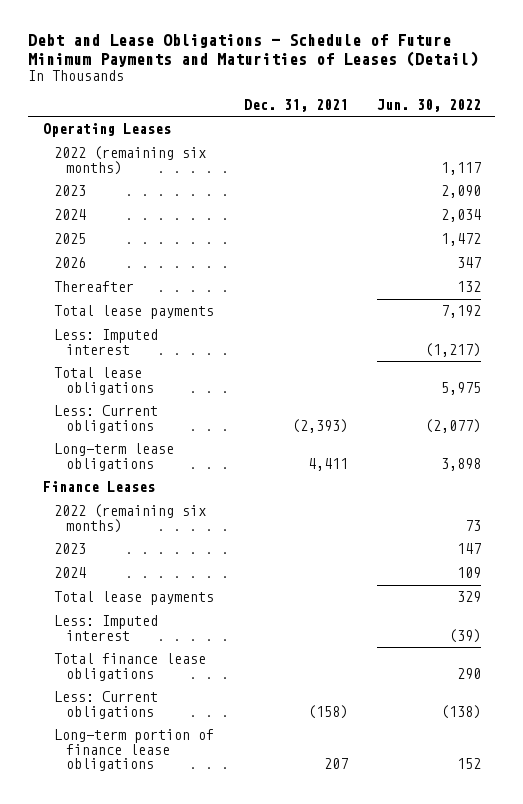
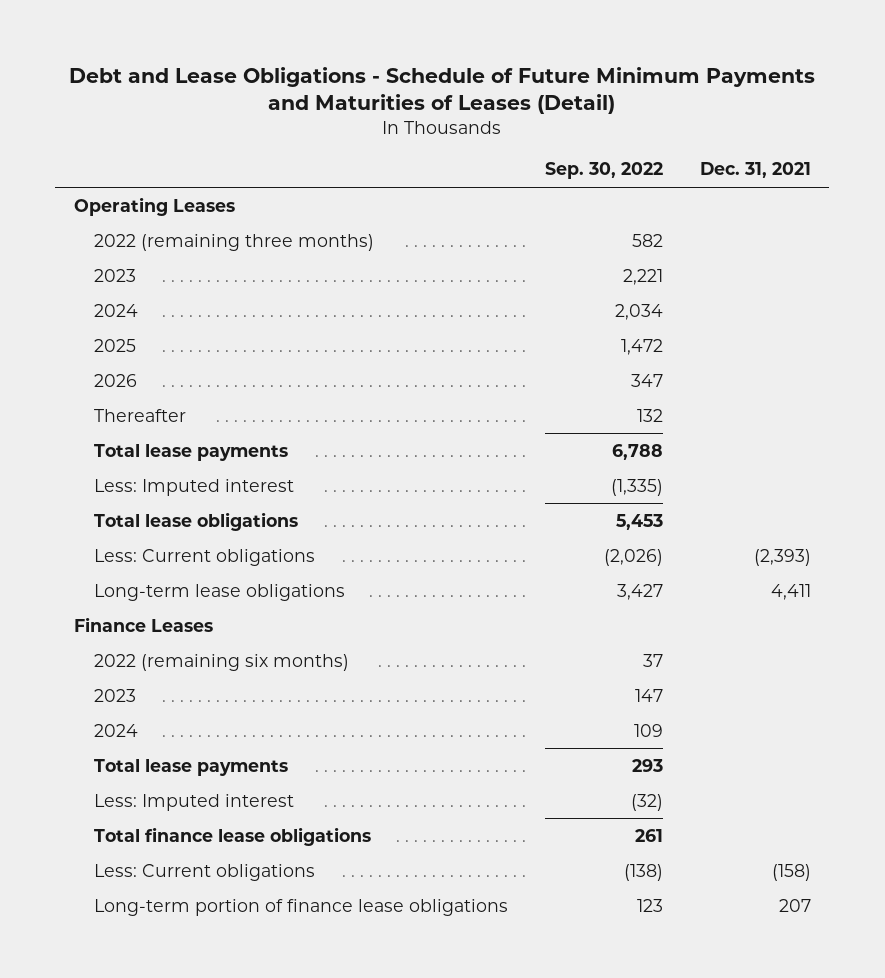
[376,98,481,112] Jun. 30, 2022 -> none
none -> [544,162,663,180] Sep. 30, 2022
[54,146,207,175] 2022 (remaining six months) -> [93,233,374,251] 2022 (remaining three months)

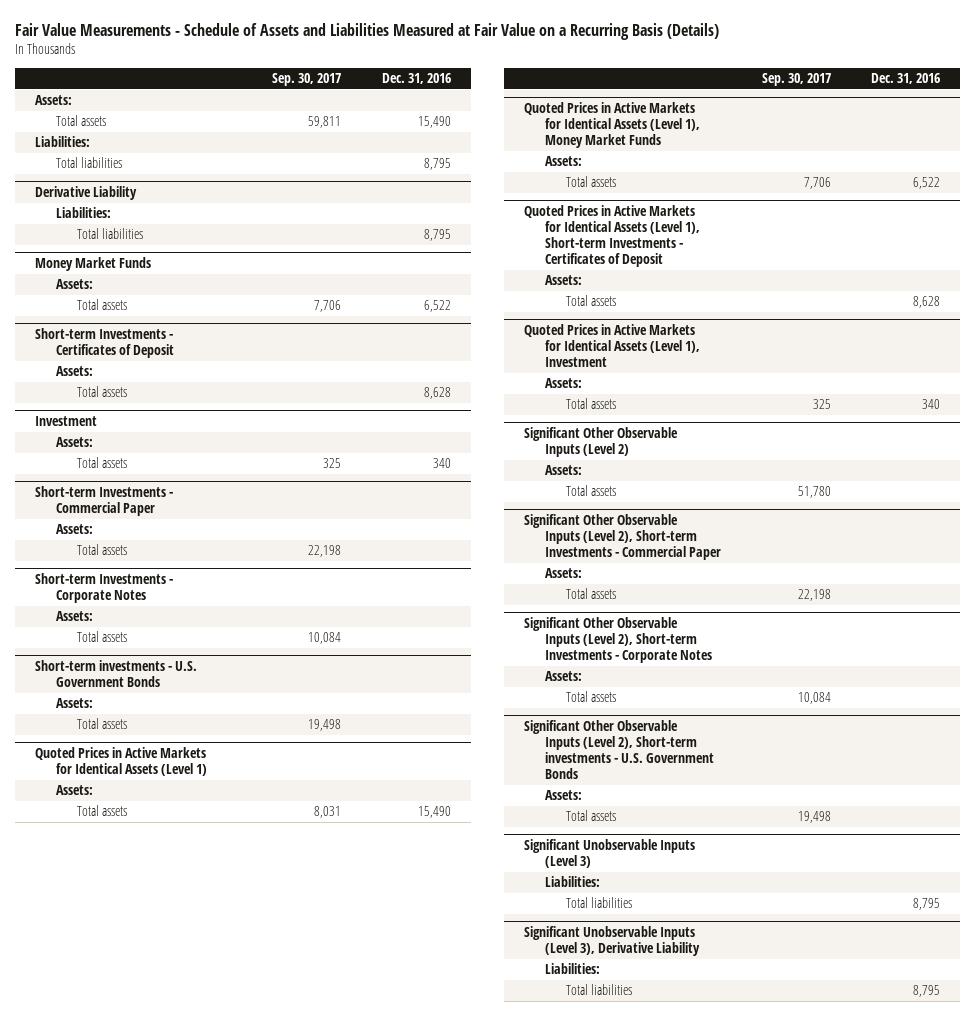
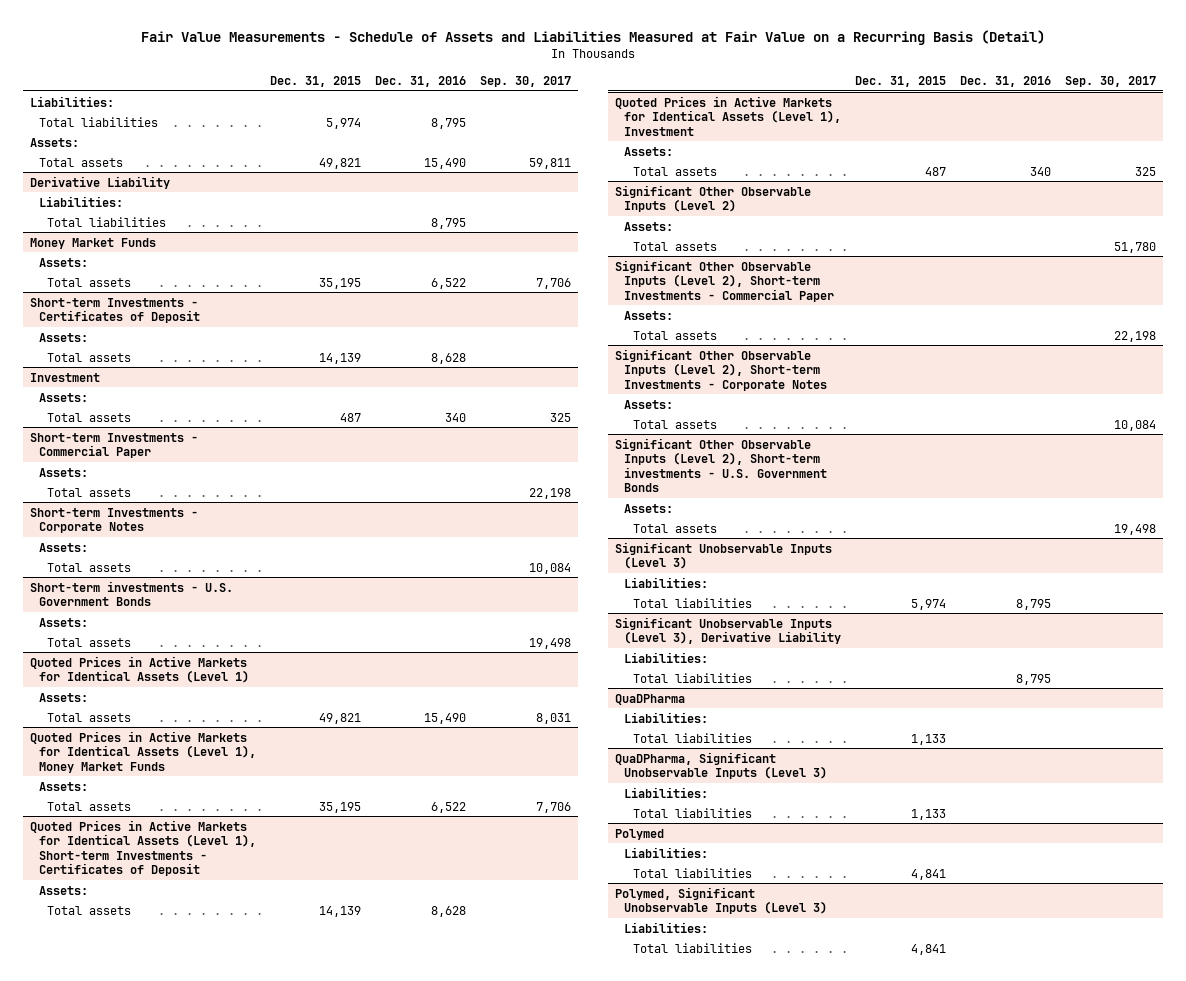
[15,23,720,41] Fair Value Measurements - Schedule of Assets and Liabilities Measured at Fair Value on a Recurring Basis (Details) -> [141,29,1046,45] Fair Value Measurements - Schedule of Assets and Liabilities Measured at Fair Value on a Recurring Basis (Detail)
none -> [269,75,361,87] Dec. 31, 2015
[35,95,73,106] Assets: -> [30,137,80,147] Assets:
[56,115,107,127] Total assets -> [38,157,123,167] Total assets
none -> [615,693,686,705] QuaDPharma
none -> [623,711,708,723] Liabilities:
none -> [632,732,752,743] Total liabilities
none -> [615,751,827,780] QuaDPharma, Significant Unobservable Inputs (Level 3)
none -> [623,786,708,798] Liabilities:
none -> [632,807,752,818] Total liabilities
none -> [615,828,665,840] Polymed
none -> [623,846,708,858] Liabilities:
none -> [632,867,752,878] Total liabilities
none -> [615,886,827,915] Polymed, Significant Unobservable Inputs (Level 3)
none -> [623,921,708,933] Liabilities:
none -> [632,942,752,953] Total liabilities

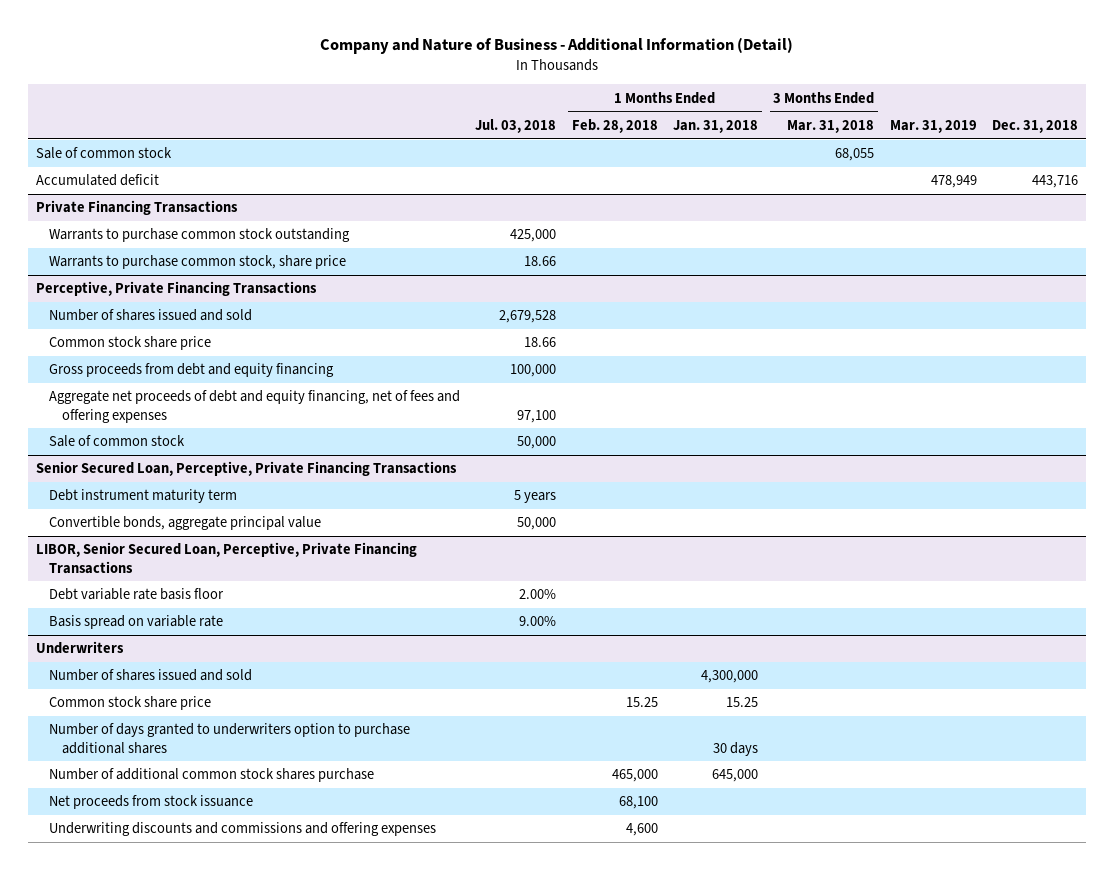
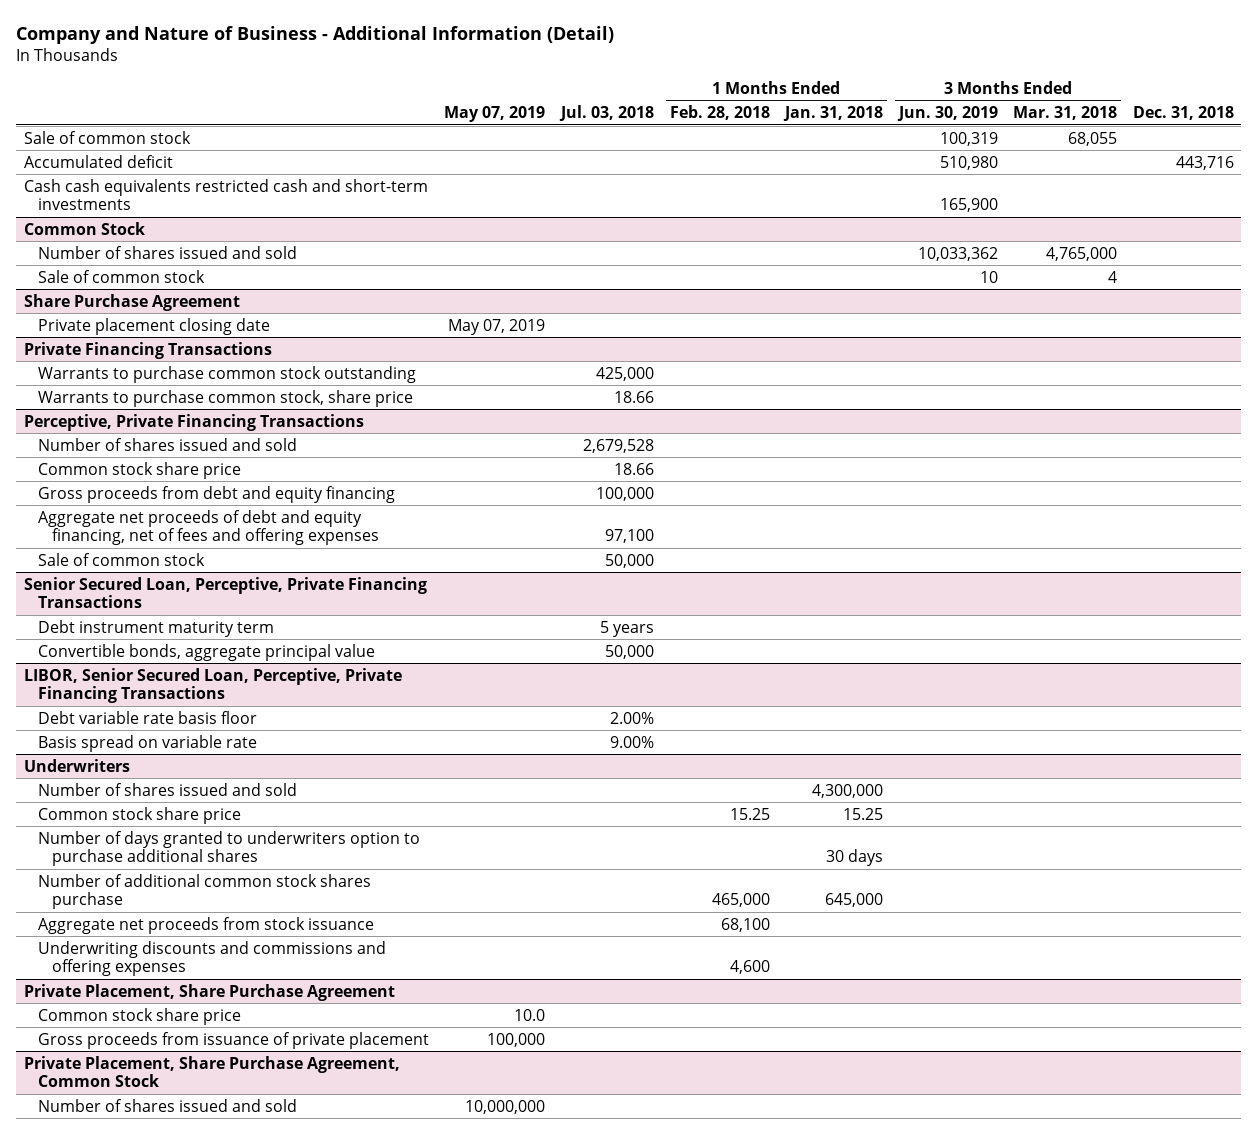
[889,119,977,133] Mar. 31, 2019 -> none
none -> [444,106,546,123] May 07, 2019
none -> [896,106,998,122] Jun. 30, 2019
none -> [24,178,429,211] Cash cash equivalents restricted cash and short-term investments
none -> [24,221,146,235] Common Stock
none -> [37,245,297,259] Number of shares issued and sold
none -> [37,269,205,283] Sale of common stock
none -> [24,293,241,311] Share Purchase Agreement
none -> [37,317,270,335] Private placement closing date
[48,795,253,810] Net proceeds from stock issuance -> [37,916,374,934] Aggregate net proceeds from stock issuance
none -> [24,983,396,1001] Private Placement, Share Purchase Agreement
none -> [37,1007,241,1025] Common stock share price
none -> [37,1031,429,1049] Gross proceeds from issuance of private placement
none -> [24,1055,401,1088] Private Placement, Share Purchase Agreement, Common Stock
none -> [37,1098,297,1112] Number of shares issued and sold

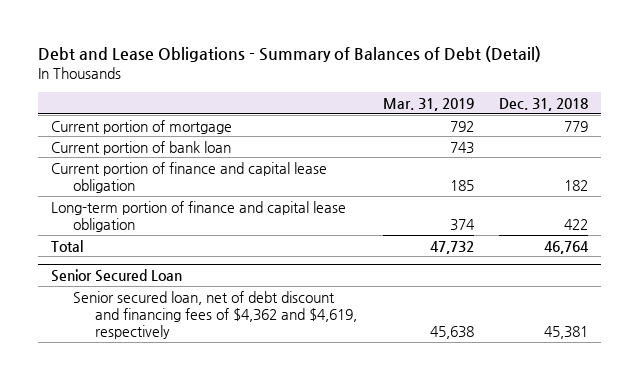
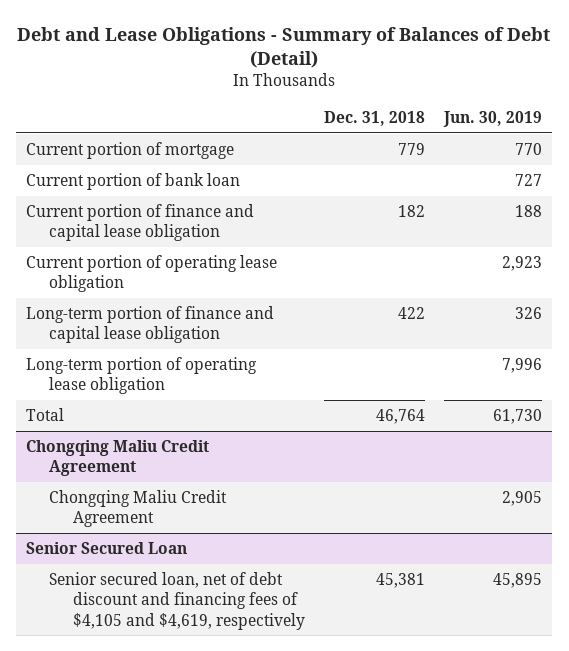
[382,97,474,111] Mar. 31, 2019 -> none
none -> [443,111,543,128] Jun. 30, 2019
none -> [26,255,278,293] Current portion of operating lease obligation
none -> [26,357,258,395] Long-term portion of operating lease obligation
none -> [26,440,210,477] Chongqing Maliu Credit Agreement
none -> [49,490,228,528] Chongqing Maliu Credit Agreement
[72,290,358,340] Senior secured loan, net of debt discount and financing fees of $4,362 and $4,619, respectively -> [49,572,305,630] Senior secured loan, net of debt discount and financing fees of $4,105 and $4,619, respectively

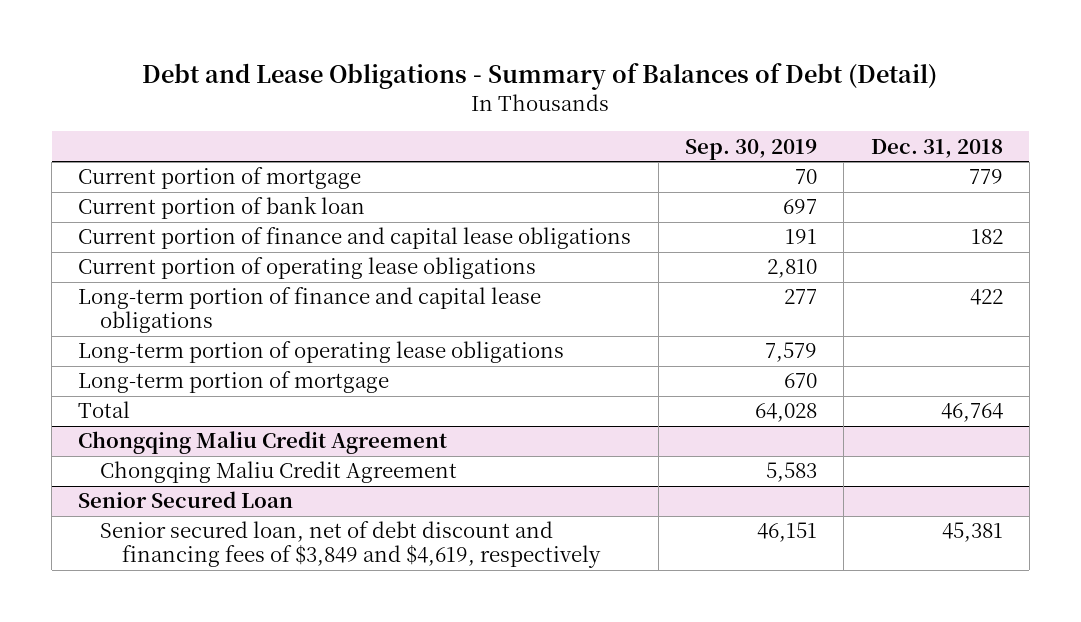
[443,111,543,128] Jun. 30, 2019 -> none
none -> [684,138,817,160] Sep. 30, 2019
[26,204,255,242] Current portion of finance and capital lease obligation -> [78,227,632,250] Current portion of finance and capital lease obligations
[26,255,278,293] Current portion of operating lease obligation -> [78,257,537,280] Current portion of operating lease obligations
[26,306,275,344] Long-term portion of finance and capital lease obligation -> [78,287,542,334] Long-term portion of finance and capital lease obligations
[26,357,258,395] Long-term portion of operating lease obligation -> [78,341,565,364] Long-term portion of operating lease obligations
none -> [78,371,390,394] Long-term portion of mortgage
[49,572,305,630] Senior secured loan, net of debt discount and financing fees of $4,105 and $4,619, respectively -> [100,521,601,569] Senior secured loan, net of debt discount and financing fees of $3,849 and $4,619, respectively

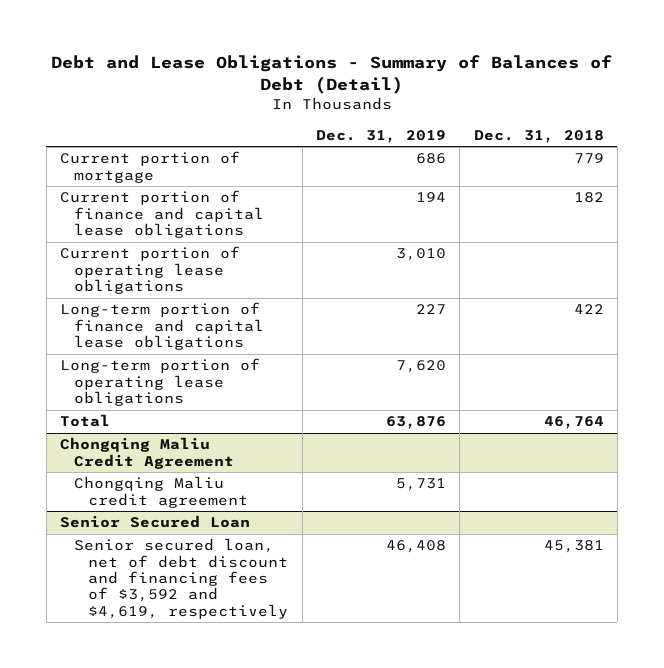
[684,138,817,160] Sep. 30, 2019 -> none
none -> [315,129,446,143] Dec. 31, 2019
[78,196,366,220] Current portion of bank loan -> none
[78,371,390,394] Long-term portion of mortgage -> none
[100,461,458,484] Chongqing Maliu Credit Agreement -> [74,476,249,508] Chongqing Maliu credit agreement
[100,521,601,569] Senior secured loan, net of debt discount and financing fees of $3,849 and $4,619, respectively -> [74,538,289,619] Senior secured loan, net of debt discount and financing fees of $3,592 and $4,619, respectively

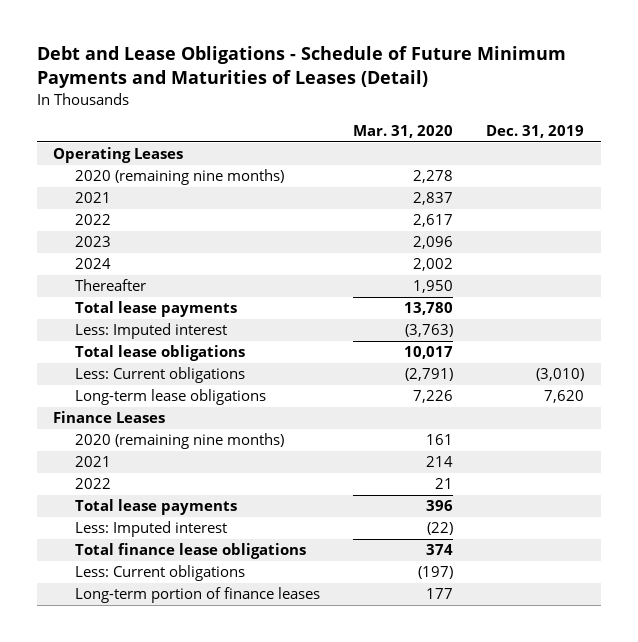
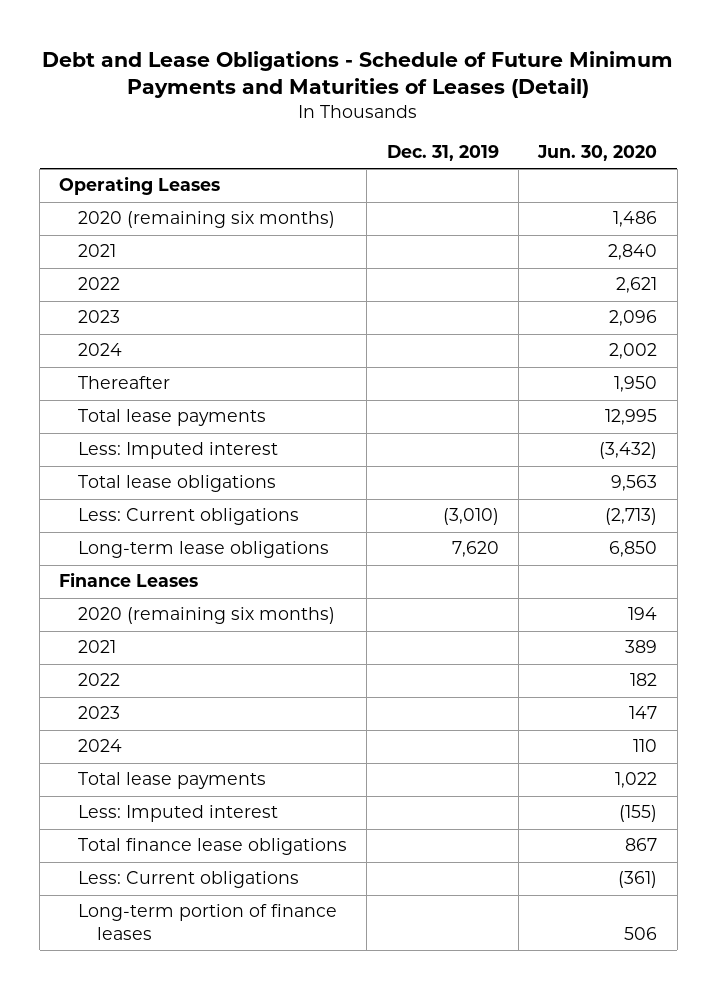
[353,125,454,139] Mar. 31, 2020 -> none
none -> [537,145,658,162] Jun. 30, 2020
[75,169,285,186] 2020 (remaining nine months) -> [78,211,336,229] 2020 (remaining six months)
[75,433,285,450] 2020 (remaining nine months) -> [78,607,336,625] 2020 (remaining six months)
none -> [78,706,121,720] 2023
none -> [78,739,123,753] 2024

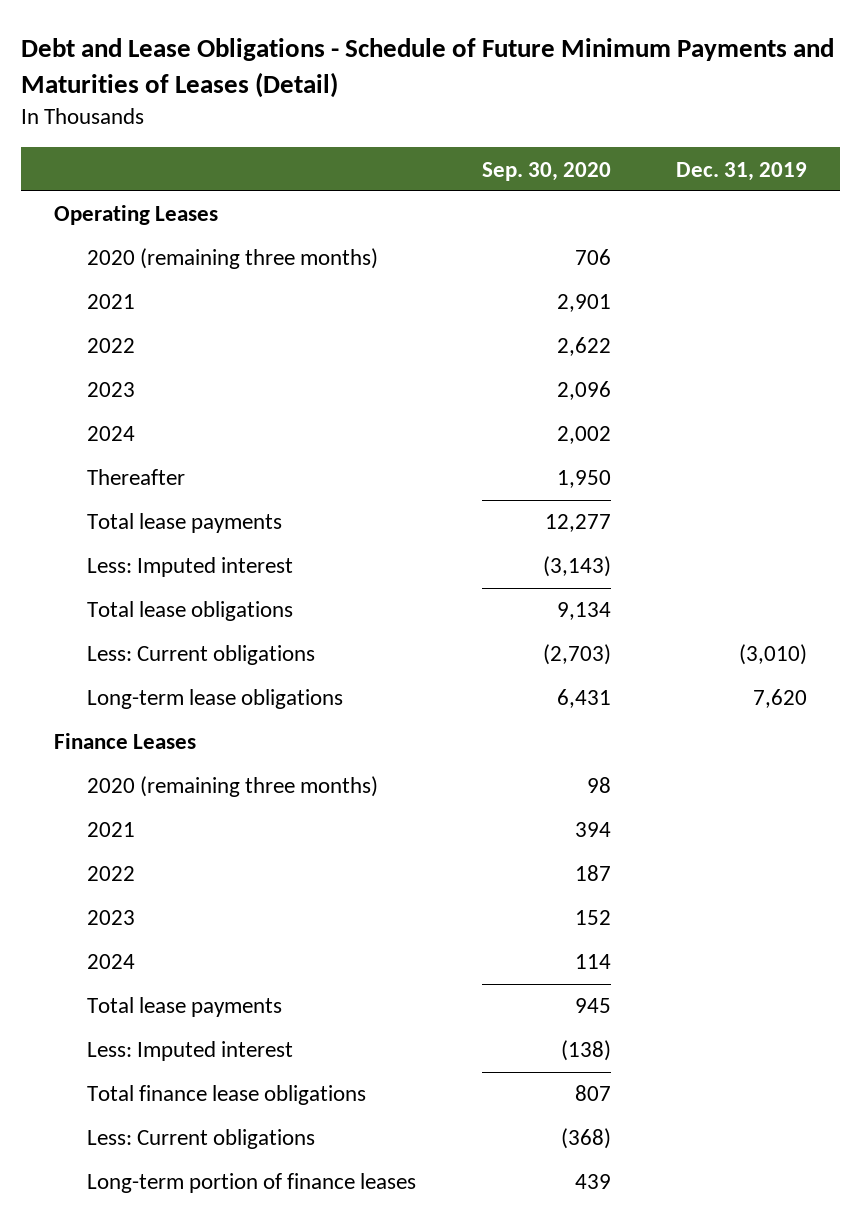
[537,145,658,162] Jun. 30, 2020 -> none
none -> [481,161,611,181] Sep. 30, 2020
[78,211,336,229] 2020 (remaining six months) -> [86,248,378,270] 2020 (remaining three months)
[78,607,336,625] 2020 (remaining six months) -> [86,776,378,798] 2020 (remaining three months)

